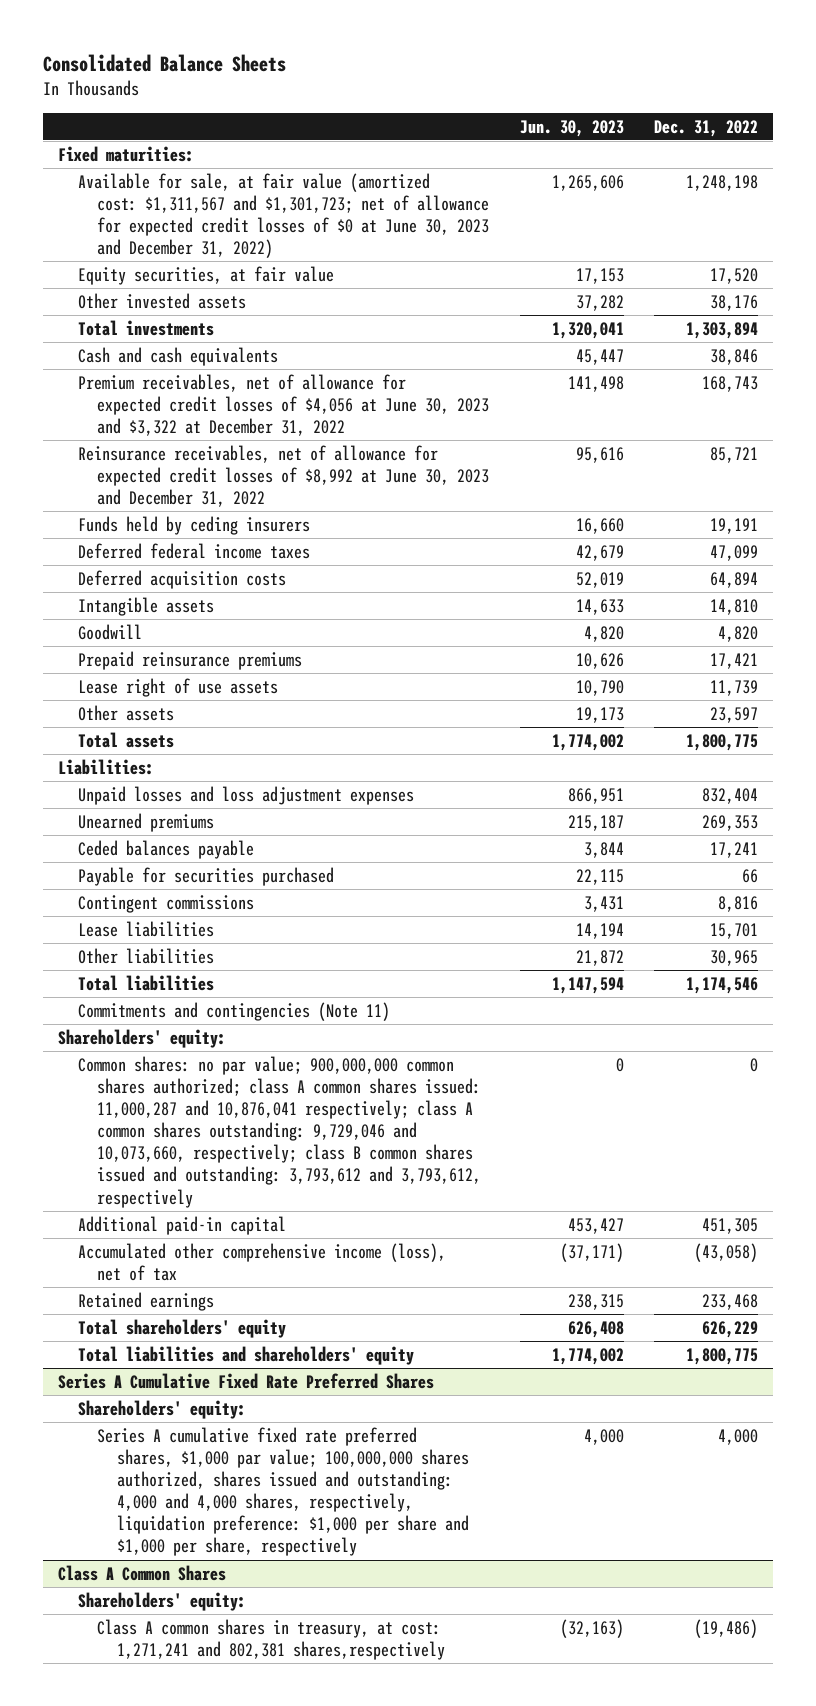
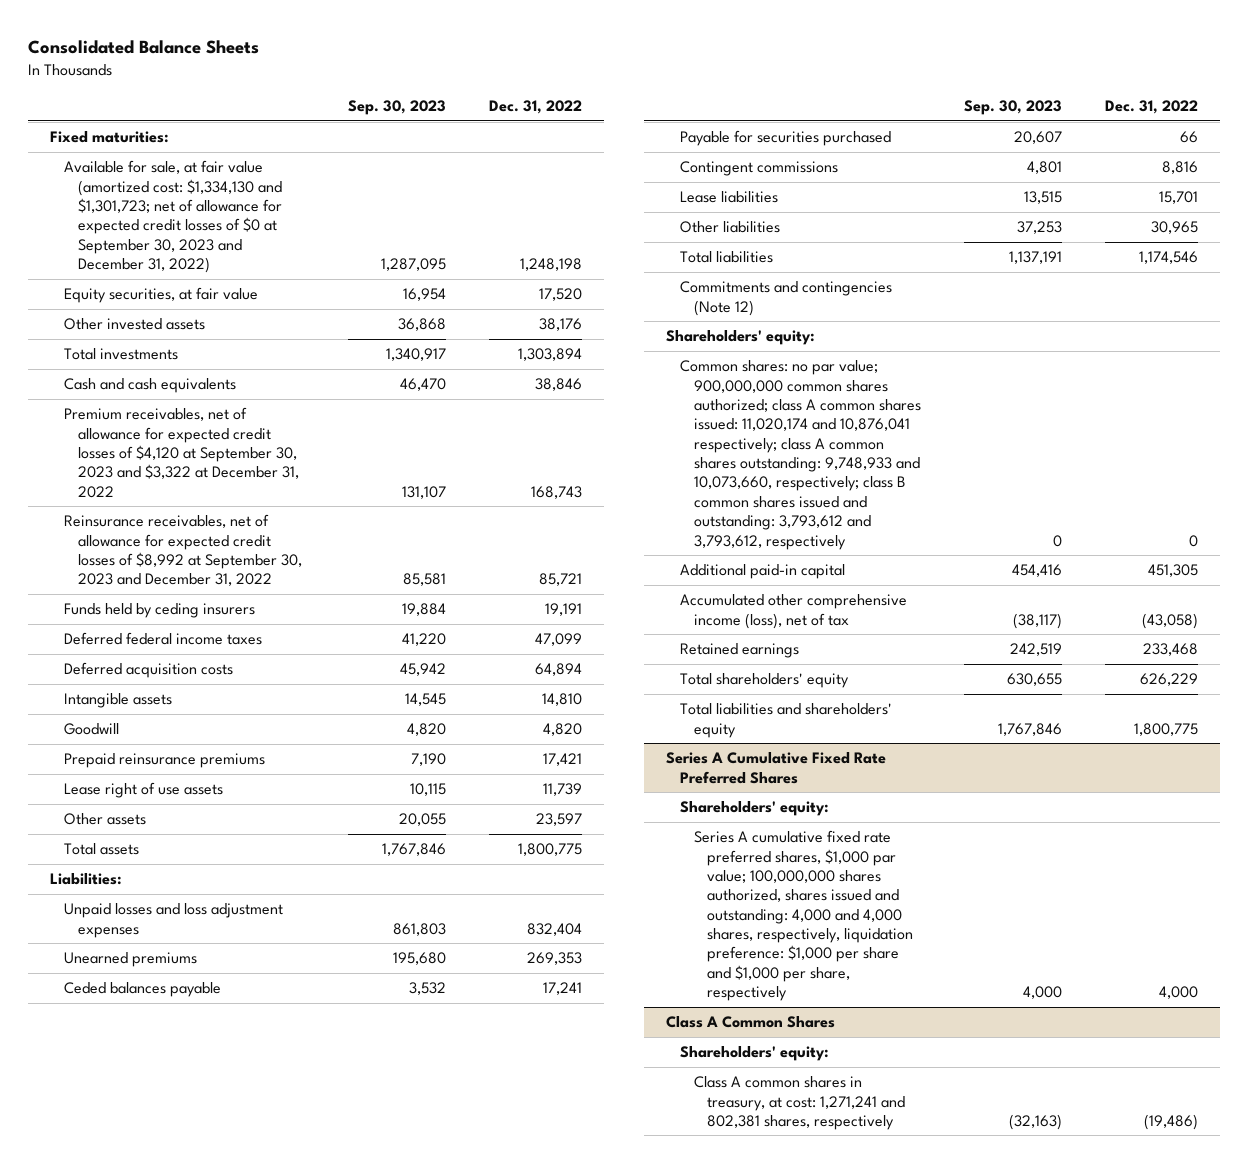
[519,119,624,137] Jun. 30, 2023 -> none
none -> [347,100,446,116] Sep. 30, 2023
[77,172,490,259] Available for sale, at fair value (amortized cost: $1,311,567 and $1,301,723; net of allowance for expected credit losses of $0 at June 30, 2023 and December 31, 2022) -> [63,160,282,274] Available for sale, at fair value (amortized cost: $1,334,130 and $1,301,723; net of allowance for expected credit losses of $0 at September 30, 2023 and December 31, 2022)
[77,373,490,437] Premium receivables, net of allowance for expected credit losses of $4,056 at June 30, 2023 and $3,322 at December 31, 2022 -> [63,407,299,498] Premium receivables, net of allowance for expected credit losses of $4,120 at September 30, 2023 and $3,322 at December 31, 2022
[77,444,490,508] Reinsurance receivables, net of allowance for expected credit losses of $8,992 at June 30, 2023 and December 31, 2022 -> [63,514,302,587] Reinsurance receivables, net of allowance for expected credit losses of $8,992 at September 30, 2023 and December 31, 2022
[77,1001,390,1021] Commitments and contingencies (Note 11) -> [679,281,892,316] Commitments and contingencies (Note 12)
[77,1055,482,1208] Common shares: no par value; 900,000,000 common shares authorized; class A common shares issued: 11,000,287 and 10,876,041 respectively; class A common shares outstanding: 9,729,046 and 10,073,660, respectively; class B common shares issued and outstanding: 3,793,612 and 3,793,612, respectively -> [679,360,921,550] Common shares: no par value; 900,000,000 common shares authorized; class A common shares issued: 11,020,174 and 10,876,041 respectively; class A common shares outstanding: 9,748,933 and 10,073,660, respectively; class B common shares issued and outstanding: 3,793,612 and 3,793,612, respectively
[97,1618,445,1660] Class A common shares in treasury, at cost: 1,271,241 and 802,381 shares,respectively -> [693,1076,906,1130] Class A common shares in treasury, at cost: 1,271,241 and 802,381 shares, respectively

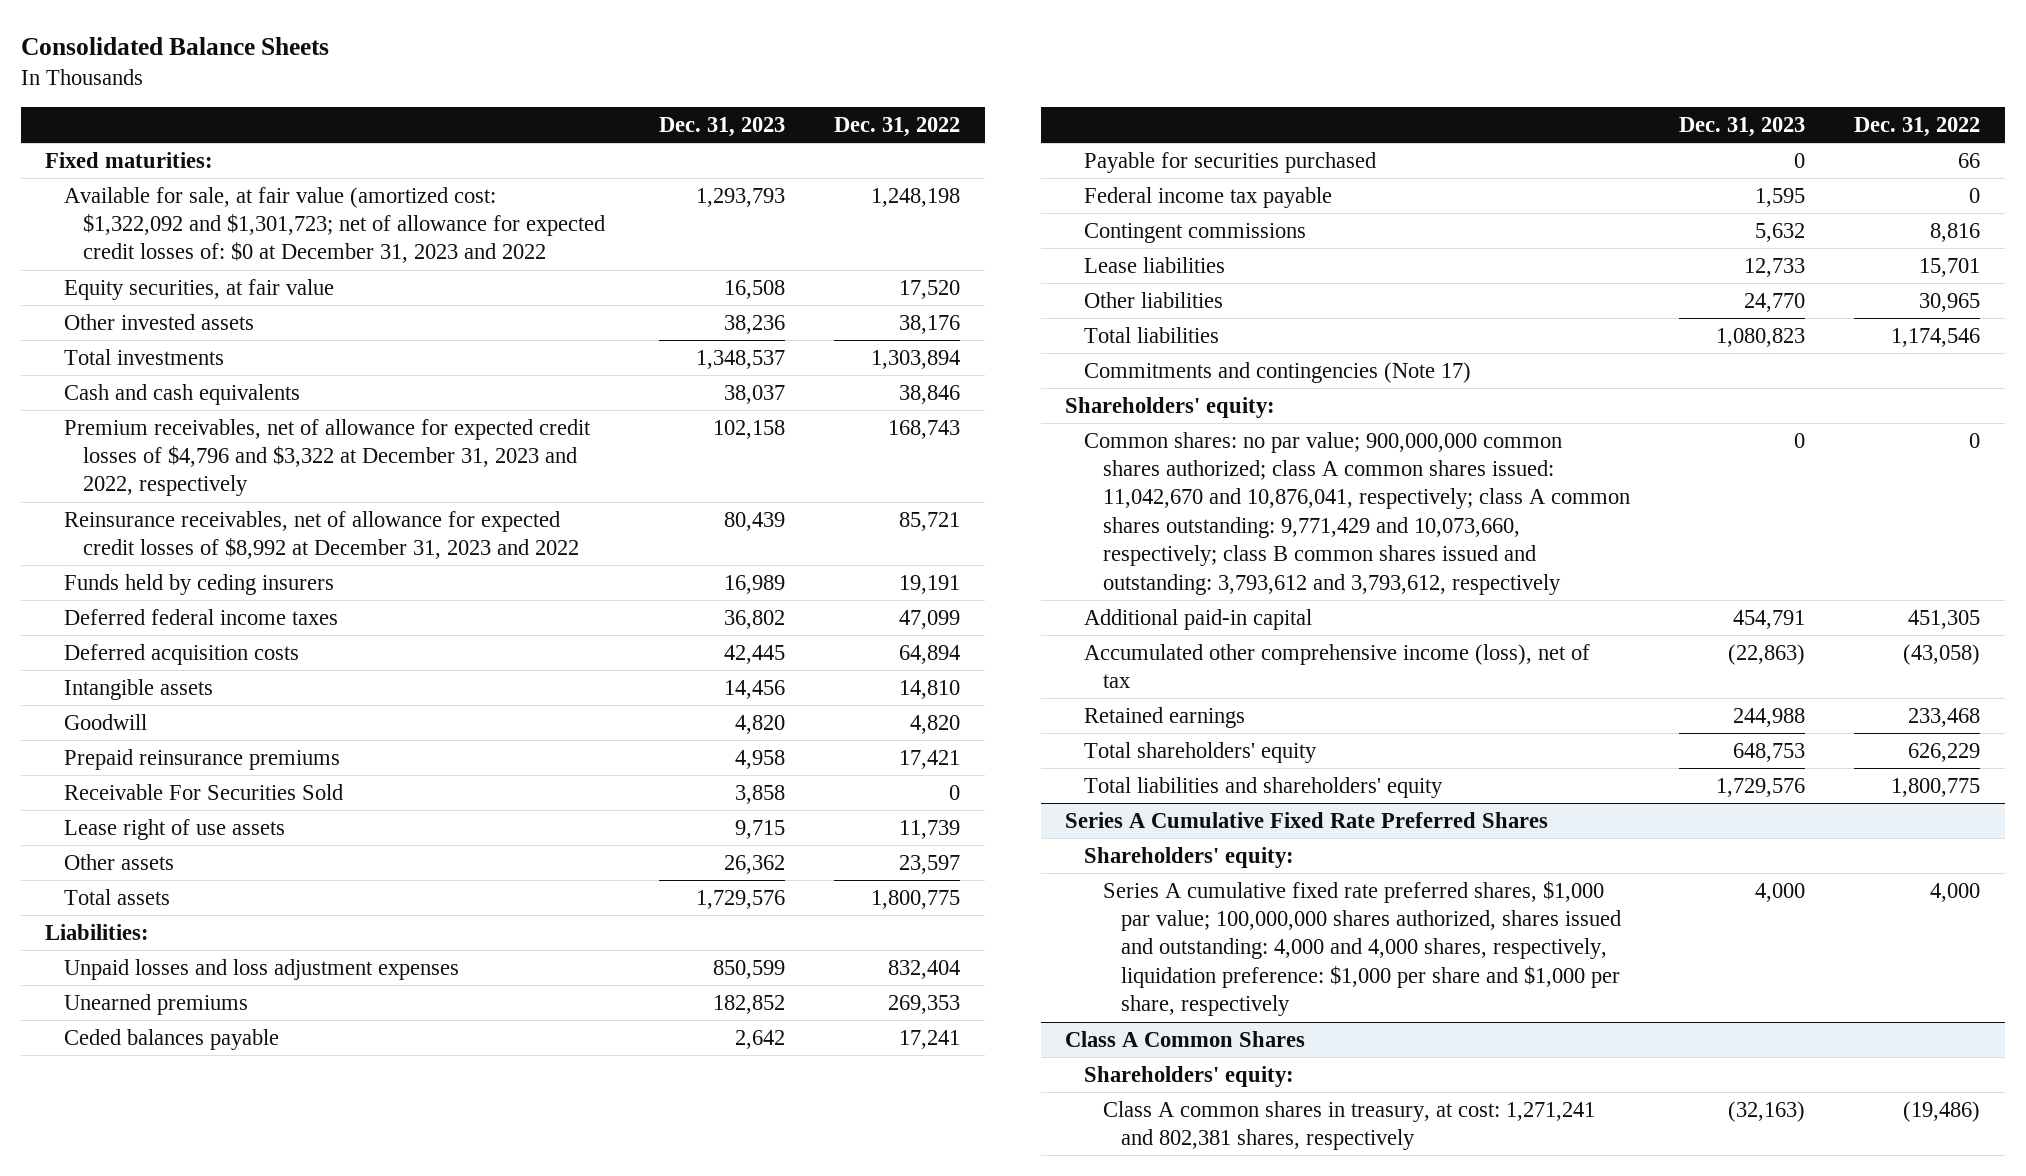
[347,100,446,116] Sep. 30, 2023 -> none
none -> [659,117,786,138] Dec. 31, 2023
[63,160,282,274] Available for sale, at fair value (amortized cost: $1,334,130 and $1,301,723; net of allowance for expected credit losses of $0 at September 30, 2023 and December 31, 2022) -> [63,186,605,264] Available for sale, at fair value (amortized cost: $1,322,092 and $1,301,723; net of allowance for expected credit losses of: $0 at December 31, 2023 and 2022
[63,407,299,498] Premium receivables, net of allowance for expected credit losses of $4,120 at September 30, 2023 and $3,322 at December 31, 2022 -> [63,418,591,497] Premium receivables, net of allowance for expected credit losses of $4,796 and $3,322 at December 31, 2023 and 2022, respectively
[63,514,302,587] Reinsurance receivables, net of allowance for expected credit losses of $8,992 at September 30, 2023 and December 31, 2022 -> [63,510,579,560] Reinsurance receivables, net of allowance for expected credit losses of $8,992 at December 31, 2023 and 2022
none -> [63,783,343,800] Receivable For Securities Sold
none -> [1084,186,1333,208] Federal income tax payable
[679,281,892,316] Commitments and contingencies (Note 12) -> [1084,361,1472,383] Commitments and contingencies (Note 17)
[679,360,921,550] Common shares: no par value; 900,000,000 common shares authorized; class A common shares issued: 11,020,174 and 10,876,041 respectively; class A common shares outstanding: 9,748,933 and 10,073,660, respectively; class B common shares issued and outstanding: 3,793,612 and 3,793,612, respectively -> [1084,431,1630,595] Common shares: no par value; 900,000,000 common shares authorized; class A common shares issued: 11,042,670 and 10,876,041, respectively; class A common shares outstanding: 9,771,429 and 10,073,660, respectively; class B common shares issued and outstanding: 3,793,612 and 3,793,612, respectively

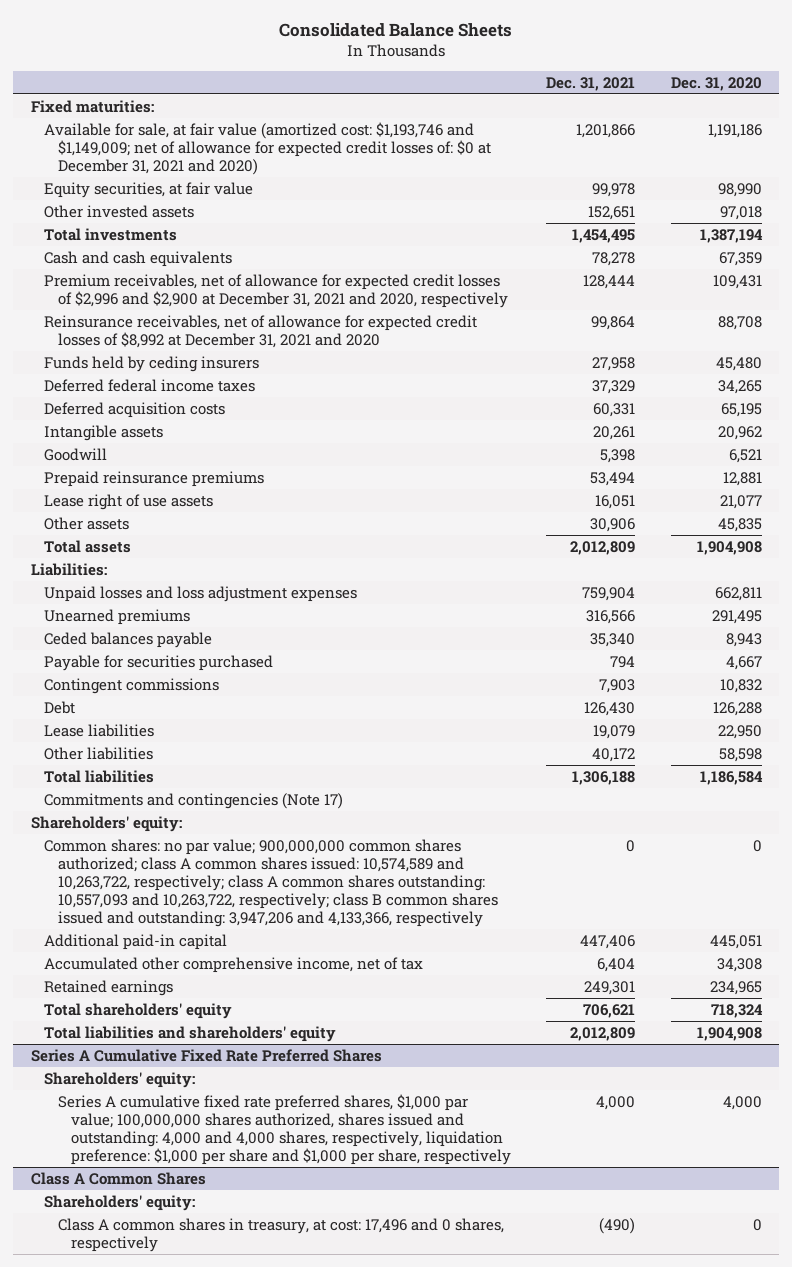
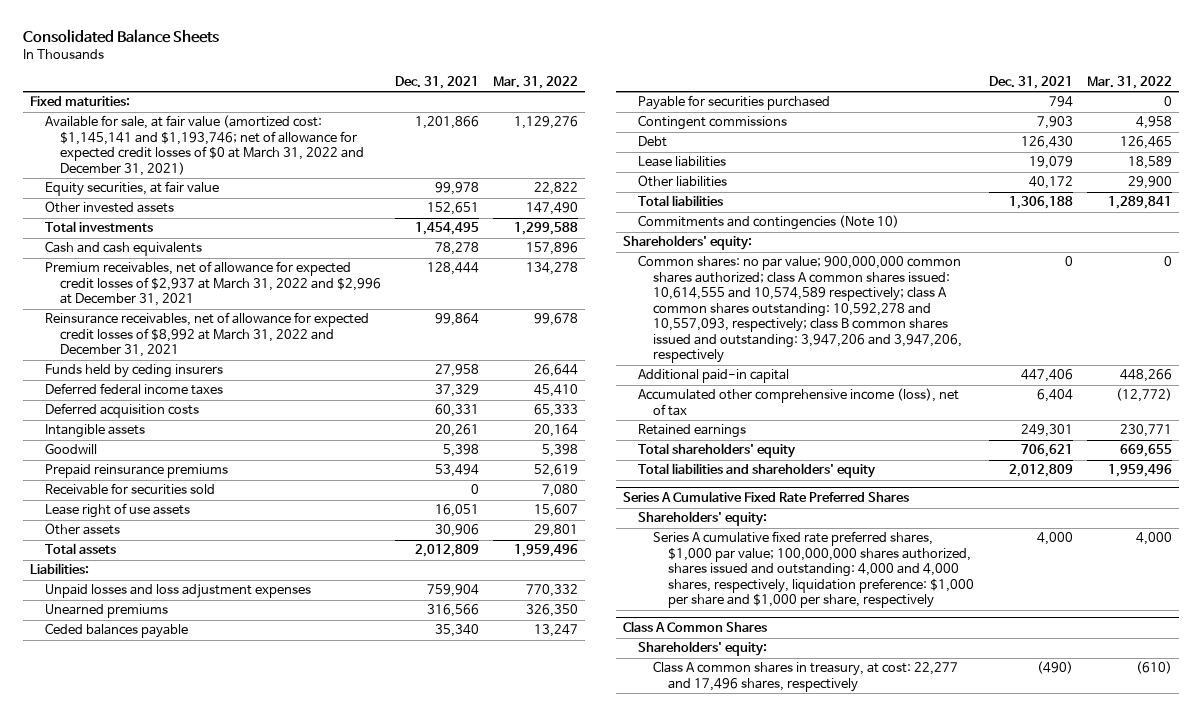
[670,76,762,91] Dec. 31, 2020 -> none
none -> [492,76,578,90] Mar. 31, 2022
[44,121,491,176] Available for sale, at fair value (amortized cost: $1,193,746 and $1,149,009; net of allowance for expected credit losses of: $0 at December 31, 2021 and 2020) -> [44,115,364,176] Available for sale, at fair value (amortized cost: $1,145,141 and $1,193,746; net of allowance for expected credit losses of $0 at March 31, 2022 and December 31, 2021)
[44,273,508,308] Premium receivables, net of allowance for expected credit losses of $2,996 and $2,900 at December 31, 2021 and 2020, respectively -> [44,261,381,307] Premium receivables, net of allowance for expected credit losses of $2,937 at March 31, 2022 and $2,996 at December 31, 2021
[44,314,478,348] Reinsurance receivables, net of allowance for expected credit losses of $8,992 at December 31, 2021 and 2020 -> [44,312,369,358] Reinsurance receivables, net of allowance for expected credit losses of $8,992 at March 31, 2022 and December 31, 2021
none -> [44,483,215,496] Receivable for securities sold
[44,792,344,809] Commitments and contingencies (Note 17) -> [638,215,900,231] Commitments and contingencies (Note 10)
[44,838,498,928] Common shares: no par value; 900,000,000 common shares authorized; class A common shares issued: 10,574,589 and 10,263,722, respectively; class A common shares outstanding: 10,557,093 and 10,263,722, respectively; class B common shares issued and outstanding: 3,947,206 and 4,133,366, respectively -> [638,255,963,364] Common shares: no par value; 900,000,000 common shares authorized; class A common shares issued: 10,614,555 and 10,574,589 respectively; class A common shares outstanding: 10,592,278 and 10,557,093, respectively; class B common shares issued and outstanding: 3,947,206 and 3,947,206, respectively
[44,956,424,973] Accumulated other comprehensive income, net of tax -> [638,388,960,416] Accumulated other comprehensive income (loss), net of tax
[57,1217,504,1252] Class A common shares in treasury, at cost: 17,496 and 0 shares, respectively -> [653,661,959,692] Class A common shares in treasury, at cost: 22,277 and 17,496 shares, respectively

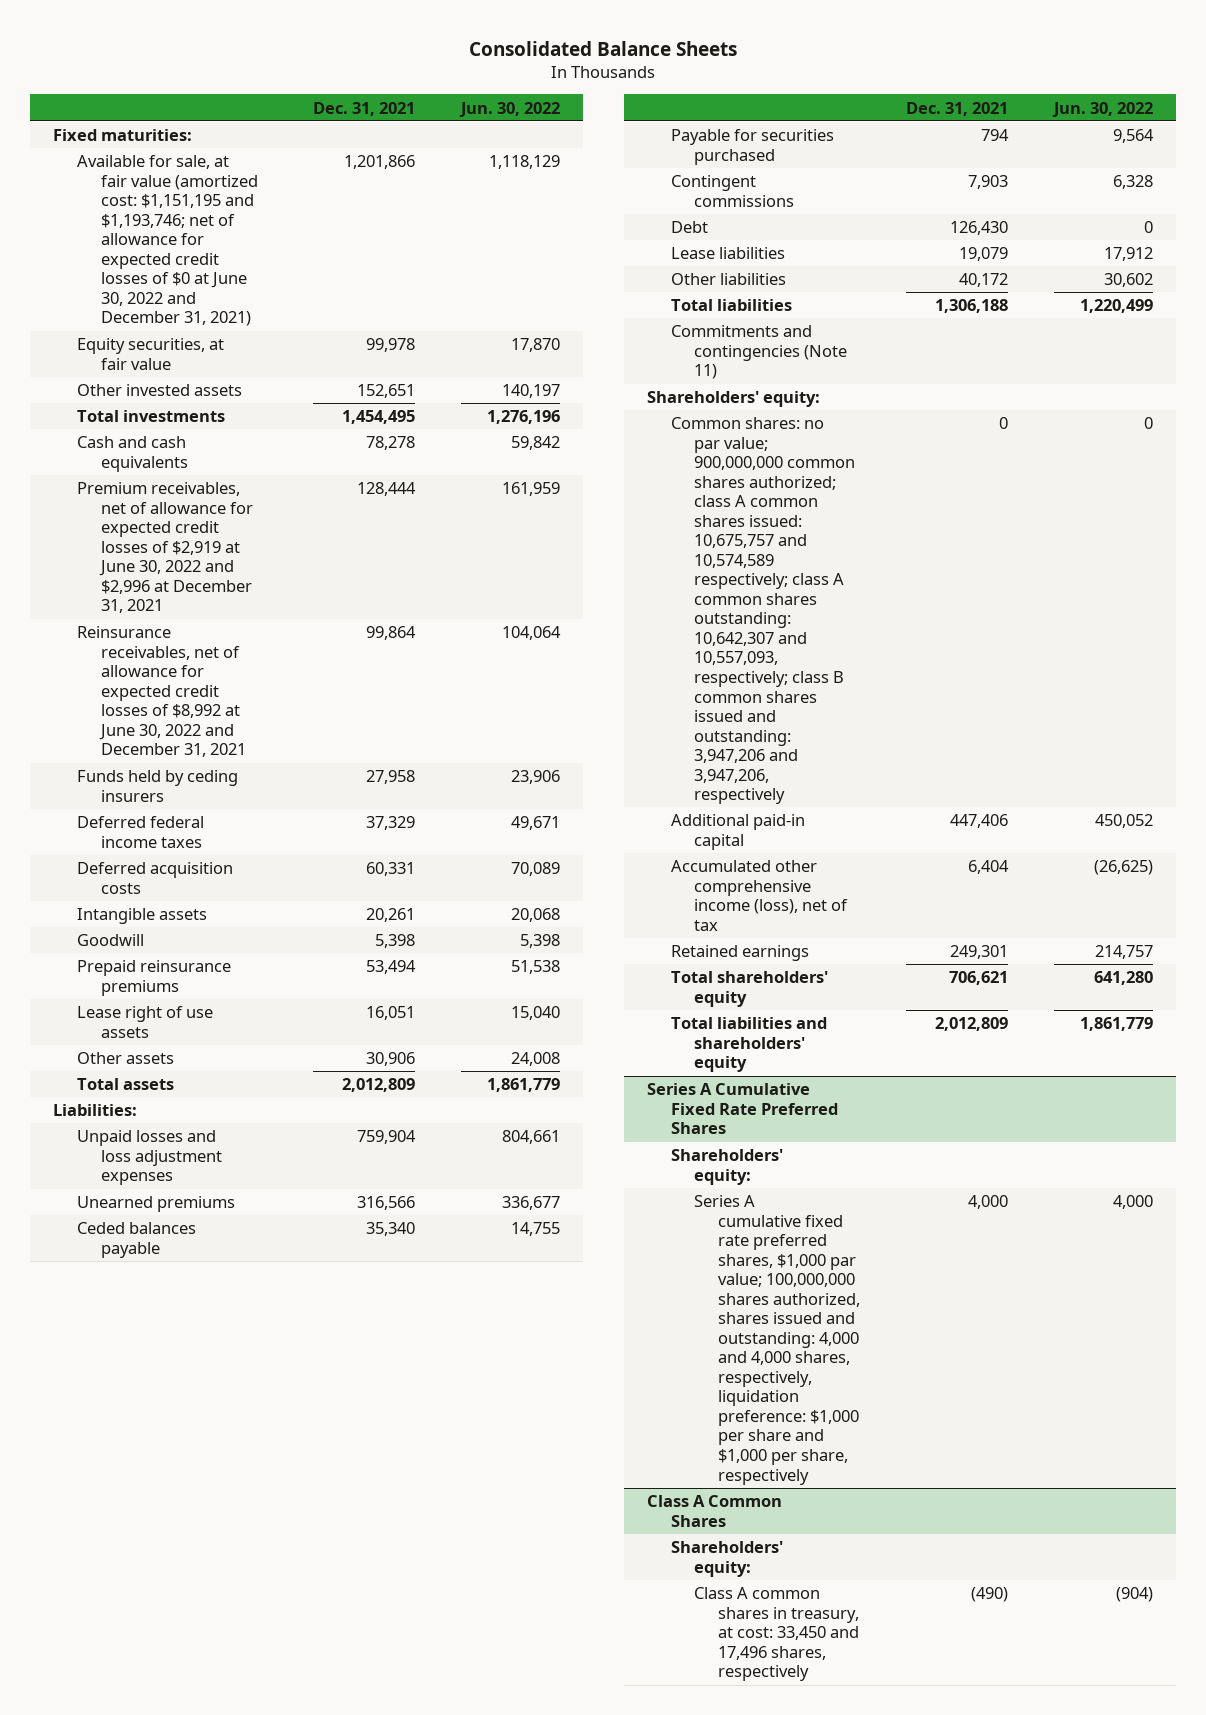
[492,76,578,90] Mar. 31, 2022 -> none
none -> [458,101,560,117] Jun. 30, 2022
[44,115,364,176] Available for sale, at fair value (amortized cost: $1,145,141 and $1,193,746; net of allowance for expected credit losses of $0 at March 31, 2022 and December 31, 2021) -> [76,155,258,327] Available for sale, at fair value (amortized cost: $1,151,195 and $1,193,746; net of allowance for expected credit losses of $0 at June 30, 2022 and December 31, 2021)
[44,261,381,307] Premium receivables, net of allowance for expected credit losses of $2,937 at March 31, 2022 and $2,996 at December 31, 2021 -> [76,482,253,614] Premium receivables, net of allowance for expected credit losses of $2,919 at June 30, 2022 and $2,996 at December 31, 2021
[44,312,369,358] Reinsurance receivables, net of allowance for expected credit losses of $8,992 at March 31, 2022 and December 31, 2021 -> [76,626,246,758] Reinsurance receivables, net of allowance for expected credit losses of $8,992 at June 30, 2022 and December 31, 2021
[44,483,215,496] Receivable for securities sold -> none
[638,215,900,231] Commitments and contingencies (Note 10) -> [670,325,848,380] Commitments and contingencies (Note 11)
[638,255,963,364] Common shares: no par value; 900,000,000 common shares authorized; class A common shares issued: 10,614,555 and 10,574,589 respectively; class A common shares outstanding: 10,592,278 and 10,557,093, respectively; class B common shares issued and outstanding: 3,947,206 and 3,947,206, respectively -> [670,417,856,805] Common shares: no par value; 900,000,000 common shares authorized; class A common shares issued: 10,675,757 and 10,574,589 respectively; class A common shares outstanding: 10,642,307 and 10,557,093, respectively; class B common shares issued and outstanding: 3,947,206 and 3,947,206, respectively
[653,661,959,692] Class A common shares in treasury, at cost: 22,277 and 17,496 shares, respectively -> [694,1587,860,1682] Class A common shares in treasury, at cost: 33,450 and 17,496 shares, respectively

